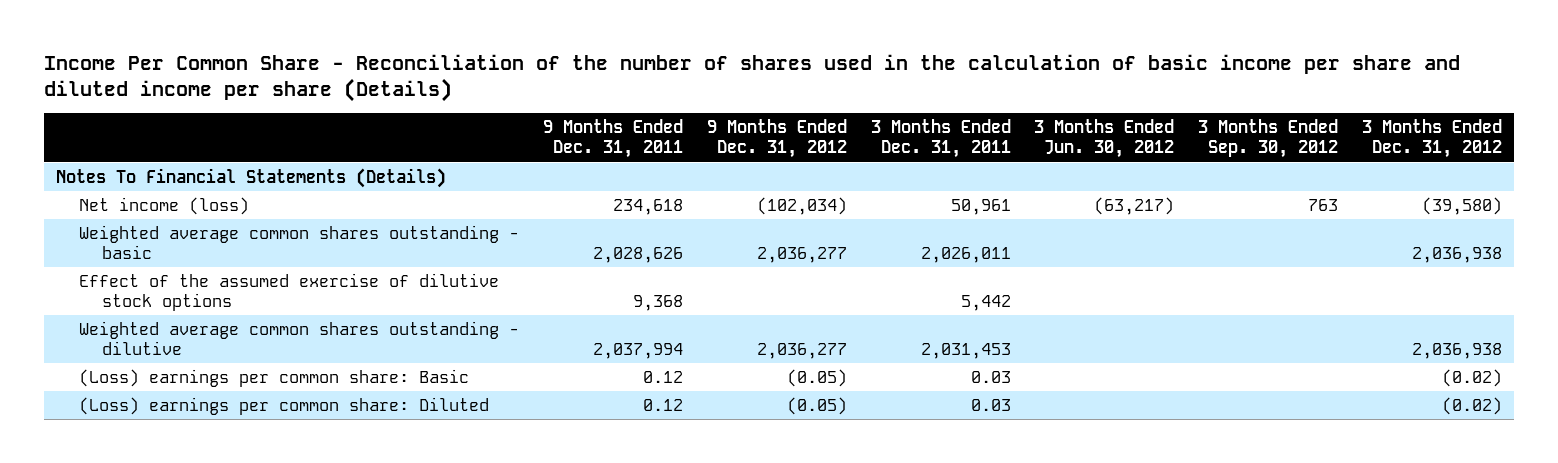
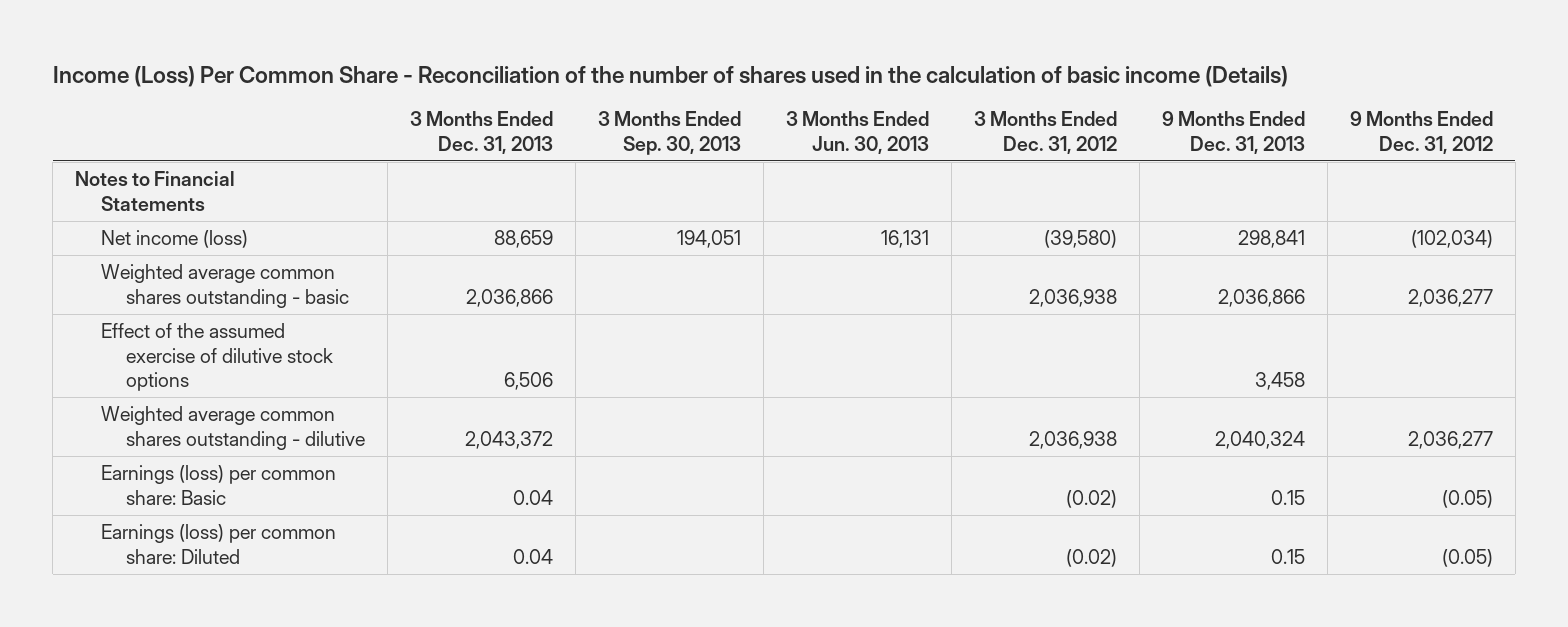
[44,54,1461,103] Income Per Common Share - Reconciliation of the number of shares used in the calculation of basic income per share and diluted income per share (Details) -> [52,65,1288,87] Income (Loss) Per Common Share - Reconciliation of the number of shares used in the calculation of basic income (Details)
[543,119,684,159] 9 Months Ended Dec. 31, 2011 -> none
[870,119,1011,159] 3 Months Ended Dec. 31, 2011 -> none
[1034,119,1175,159] 3 Months Ended Jun. 30, 2012 -> none
[1198,119,1339,159] 3 Months Ended Sep. 30, 2012 -> none
none -> [410,111,554,154] 3 Months Ended Dec. 31, 2013
none -> [598,111,742,155] 3 Months Ended Sep. 30, 2013
none -> [785,111,929,154] 3 Months Ended Jun. 30, 2013
none -> [1161,111,1305,154] 9 Months Ended Dec. 31, 2013
[56,167,447,188] Notes To Financial Statements (Details) -> [75,171,236,211] Notes to Financial Statements
[79,368,470,387] (Loss) earnings per common share: Basic -> [100,465,336,505] Earnings (loss) per common share: Basic
[79,396,490,415] (Loss) earnings per common share: Diluted -> [100,524,336,564] Earnings (loss) per common share: Diluted

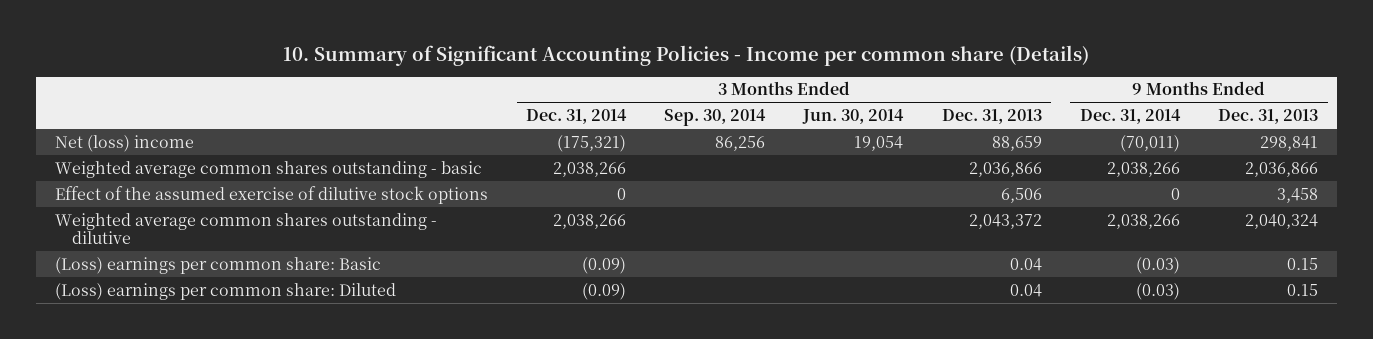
[52,65,1288,87] Income (Loss) Per Common Share - Reconciliation of the number of shares used in the calculation of basic income (Details) -> [283,44,1090,66] 10. Summary of Significant Accounting Policies - Income per common share (Details)
[598,111,742,155] 3 Months Ended Sep. 30, 2013 -> none
[785,111,929,154] 3 Months Ended Jun. 30, 2013 -> none
[973,111,1117,154] 3 Months Ended Dec. 31, 2012 -> none
[1349,111,1493,154] 9 Months Ended Dec. 31, 2012 -> none
none -> [526,109,628,125] Dec. 31, 2014
none -> [664,109,767,127] Sep. 30, 2014
none -> [802,109,905,125] Jun. 30, 2014
none -> [1079,109,1181,125] Dec. 31, 2014
[75,171,236,211] Notes to Financial Statements -> none
[100,230,248,249] Net income (loss) -> [55,134,195,152] Net (loss) income
[100,465,336,505] Earnings (loss) per common share: Basic -> [55,256,382,274] (Loss) earnings per common share: Basic
[100,524,336,564] Earnings (loss) per common share: Diluted -> [55,282,397,300] (Loss) earnings per common share: Diluted

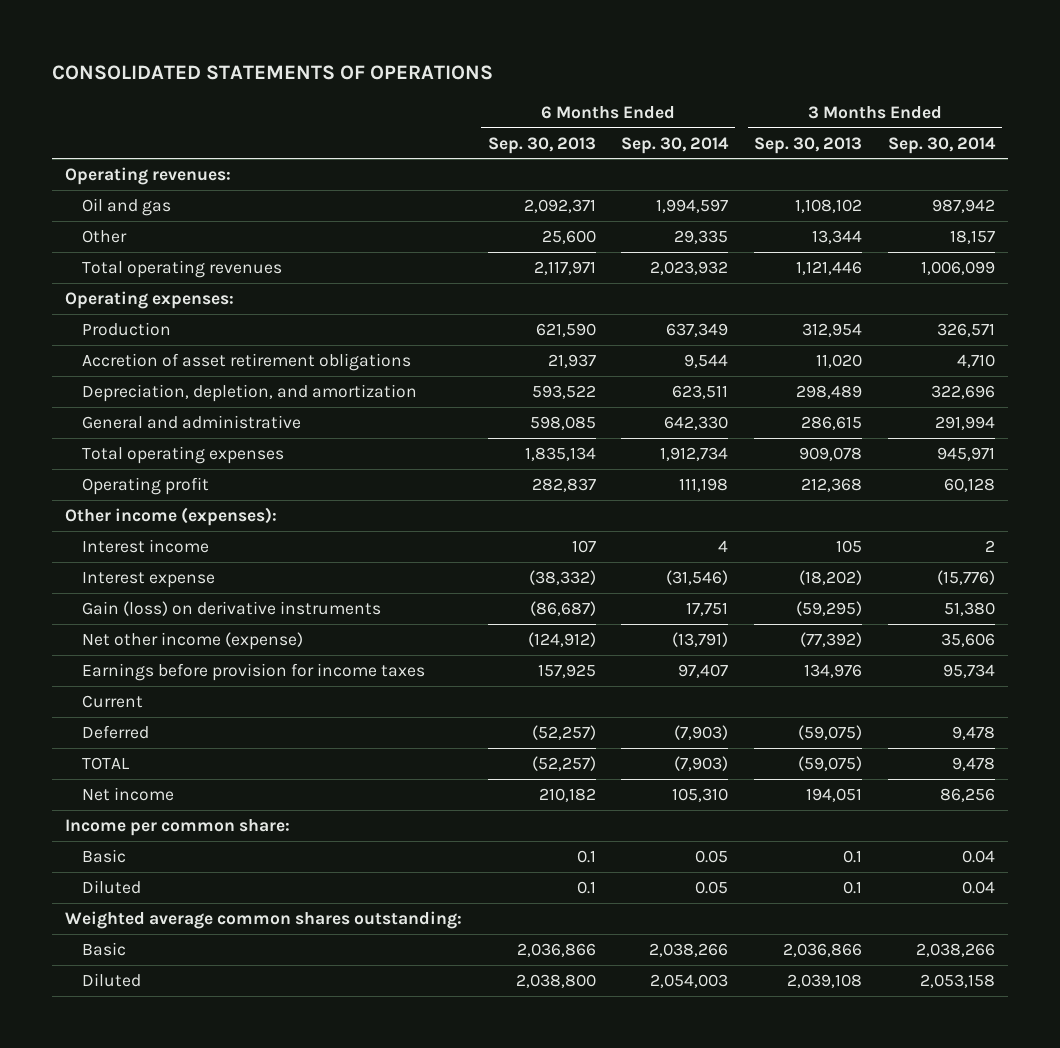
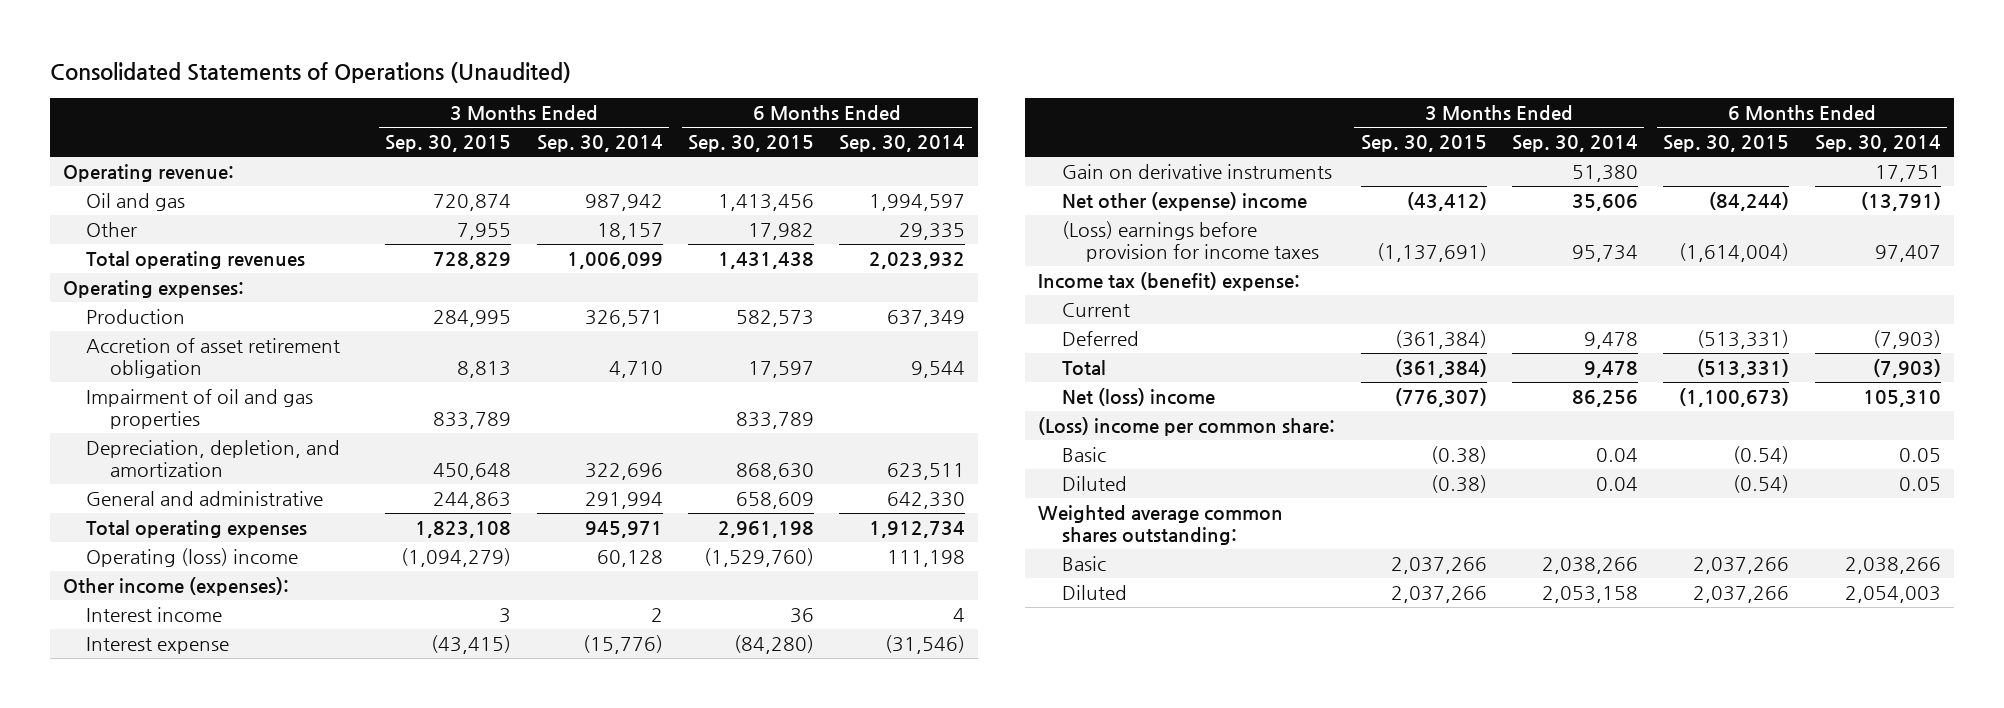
[51,65,493,81] CONSOLIDATED STATEMENTS OF OPERATIONS -> [49,62,571,84] Consolidated Statements of Operations (Unaudited)
[487,136,596,154] Sep. 30, 2013 -> none
[754,136,863,154] Sep. 30, 2013 -> none
none -> [385,135,512,153] Sep. 30, 2015
none -> [687,135,814,153] Sep. 30, 2015
[64,166,231,185] Operating revenues: -> [62,164,234,183] Operating revenue:
[81,352,411,371] Accretion of asset retirement obligations -> [86,338,341,379] Accretion of asset retirement obligation
none -> [86,389,314,430] Impairment of oil and gas properties
[81,476,209,495] Operating profit -> [86,548,299,568] Operating (loss) income
[81,600,381,616] Gain (loss) on derivative instruments -> [1061,164,1332,180] Gain on derivative instruments
[81,631,303,650] Net other income (expense) -> [1061,192,1307,212] Net other (expense) income
[81,662,425,681] Earnings before provision for income taxes -> [1061,221,1319,263] (Loss) earnings before provision for income taxes
none -> [1038,272,1301,292] Income tax (benefit) expense:
[81,756,130,770] TOTAL -> [1061,360,1106,376] Total
[81,786,174,801] Net income -> [1061,388,1215,407] Net (loss) income
[64,818,290,836] Income per common share: -> [1038,417,1336,437] (Loss) income per common share:

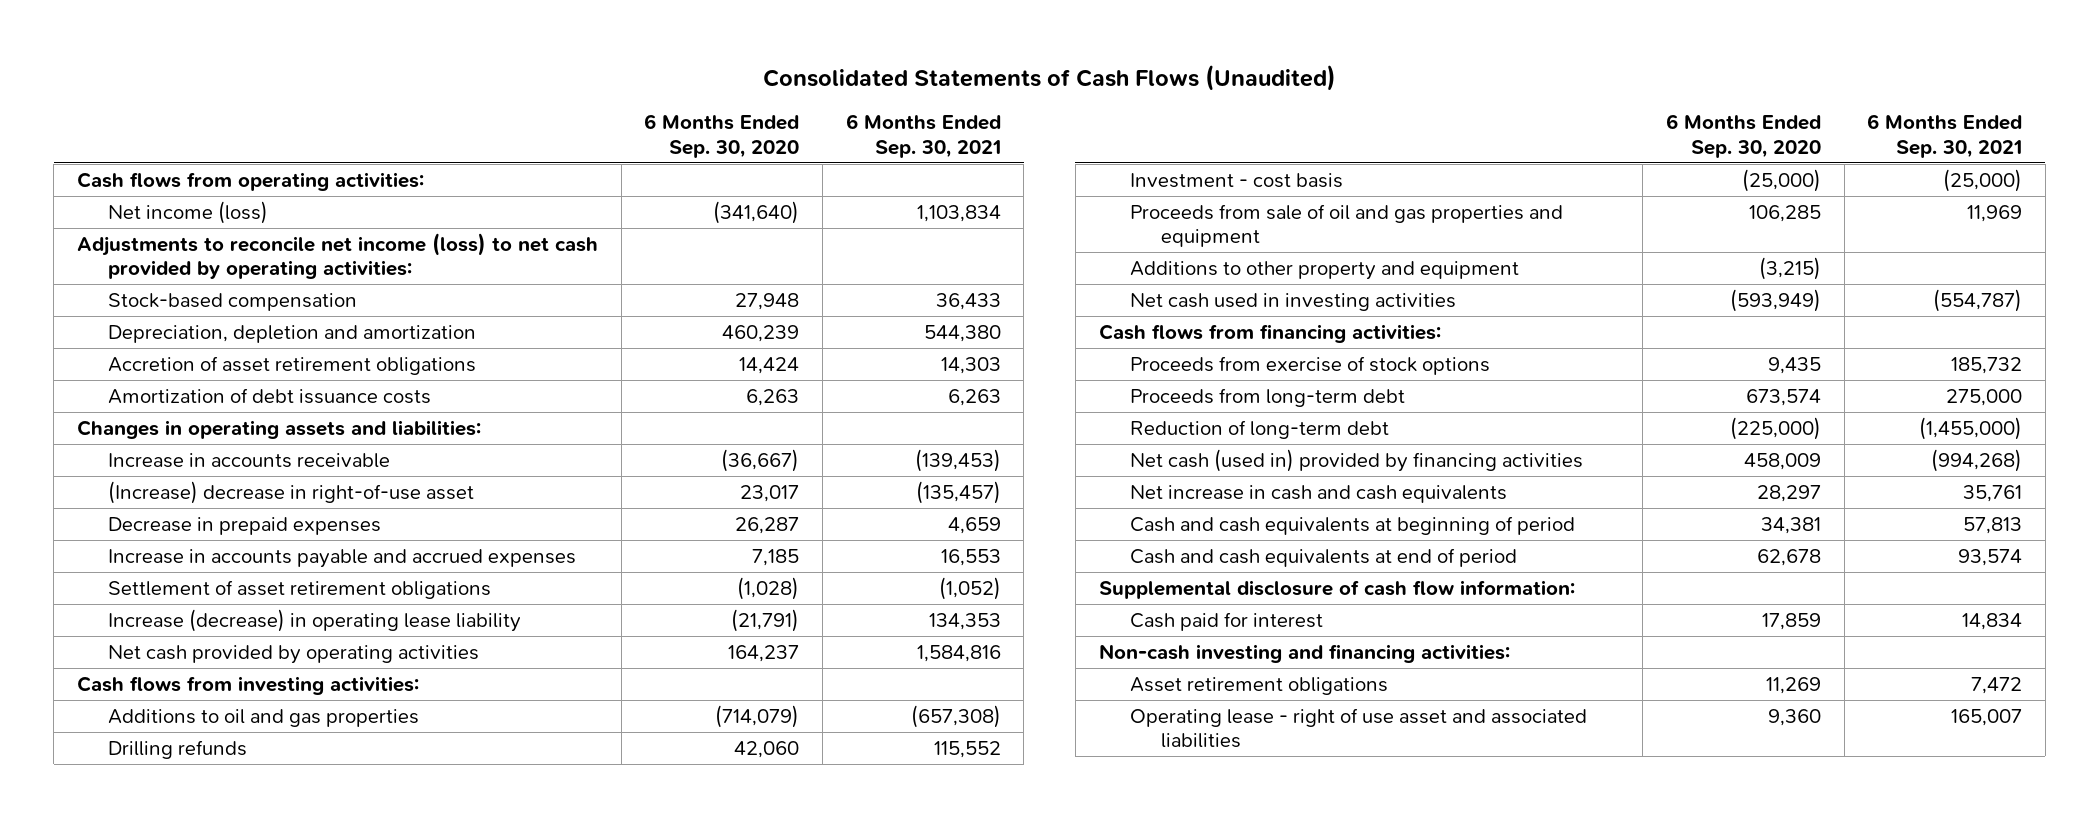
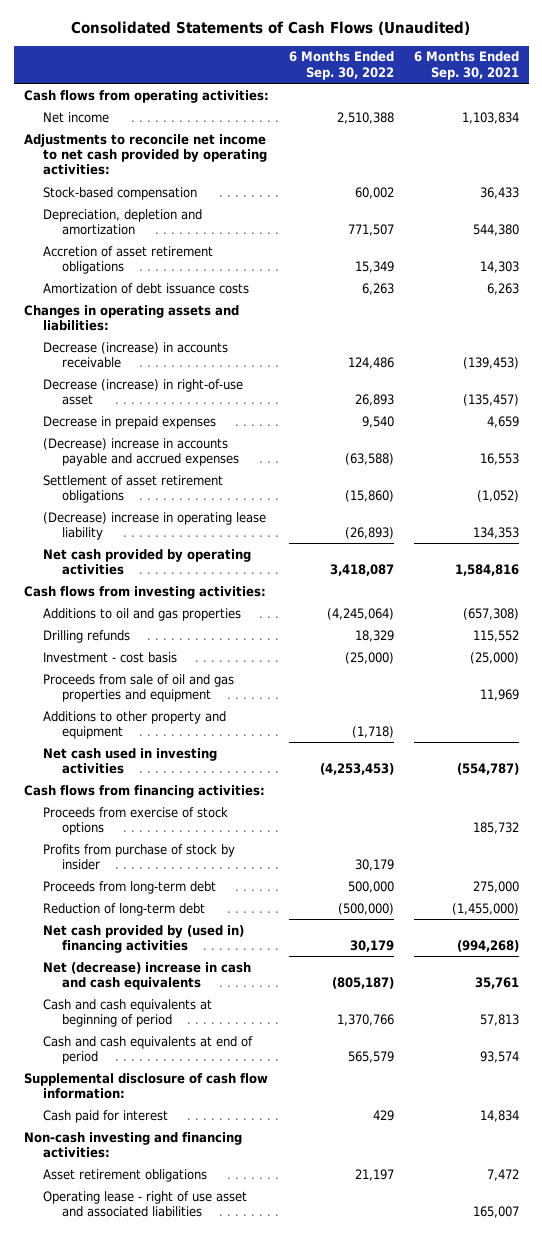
[644,114,800,158] 6 Months Ended Sep. 30, 2020 -> none
none -> [288,51,394,80] 6 Months Ended Sep. 30, 2022
[108,200,269,224] Net income (loss) -> [42,111,109,123] Net income
[77,232,599,280] Adjustments to reconcile net income (loss) to net cash provided by operating activities: -> [23,133,267,176] Adjustments to reconcile net income to net cash provided by operating activities:
[108,452,391,468] Increase in accounts receivable -> [42,341,228,368] Decrease (increase) in accounts receivable
[108,480,475,504] (Increase) decrease in right-of-use asset -> [42,378,243,405] Decrease (increase) in right-of-use asset
[108,548,577,568] Increase in accounts payable and accrued expenses -> [42,437,239,466] (Decrease) increase in accounts payable and accrued expenses
[108,608,522,632] Increase (decrease) in operating lease liability -> [42,511,266,540] (Decrease) increase in operating lease liability
none -> [42,843,235,870] Profits from purchase of stock by insider
[1129,448,1583,472] Net cash (used in) provided by financing activities -> [42,924,244,953] Net cash provided by (used in) financing activities
[1129,484,1507,503] Net increase in cash and cash equivalents -> [42,961,251,990] Net (decrease) increase in cash and cash equivalents

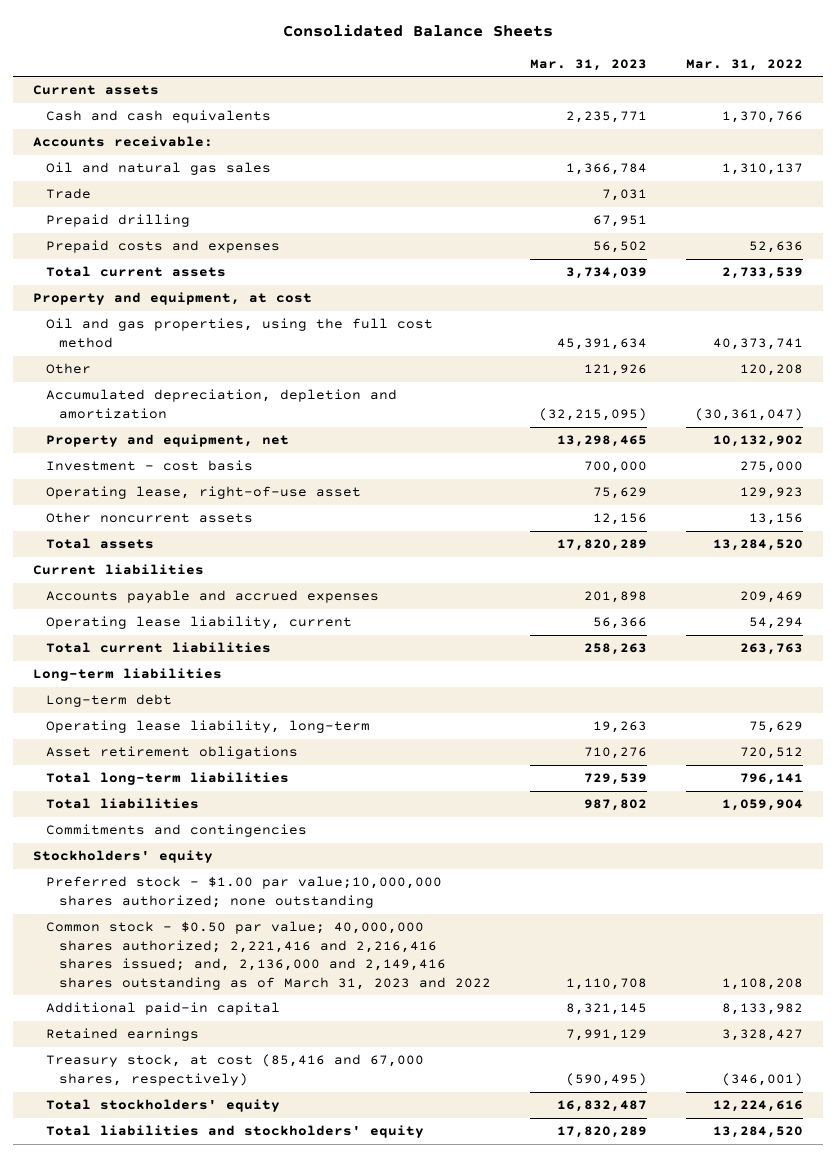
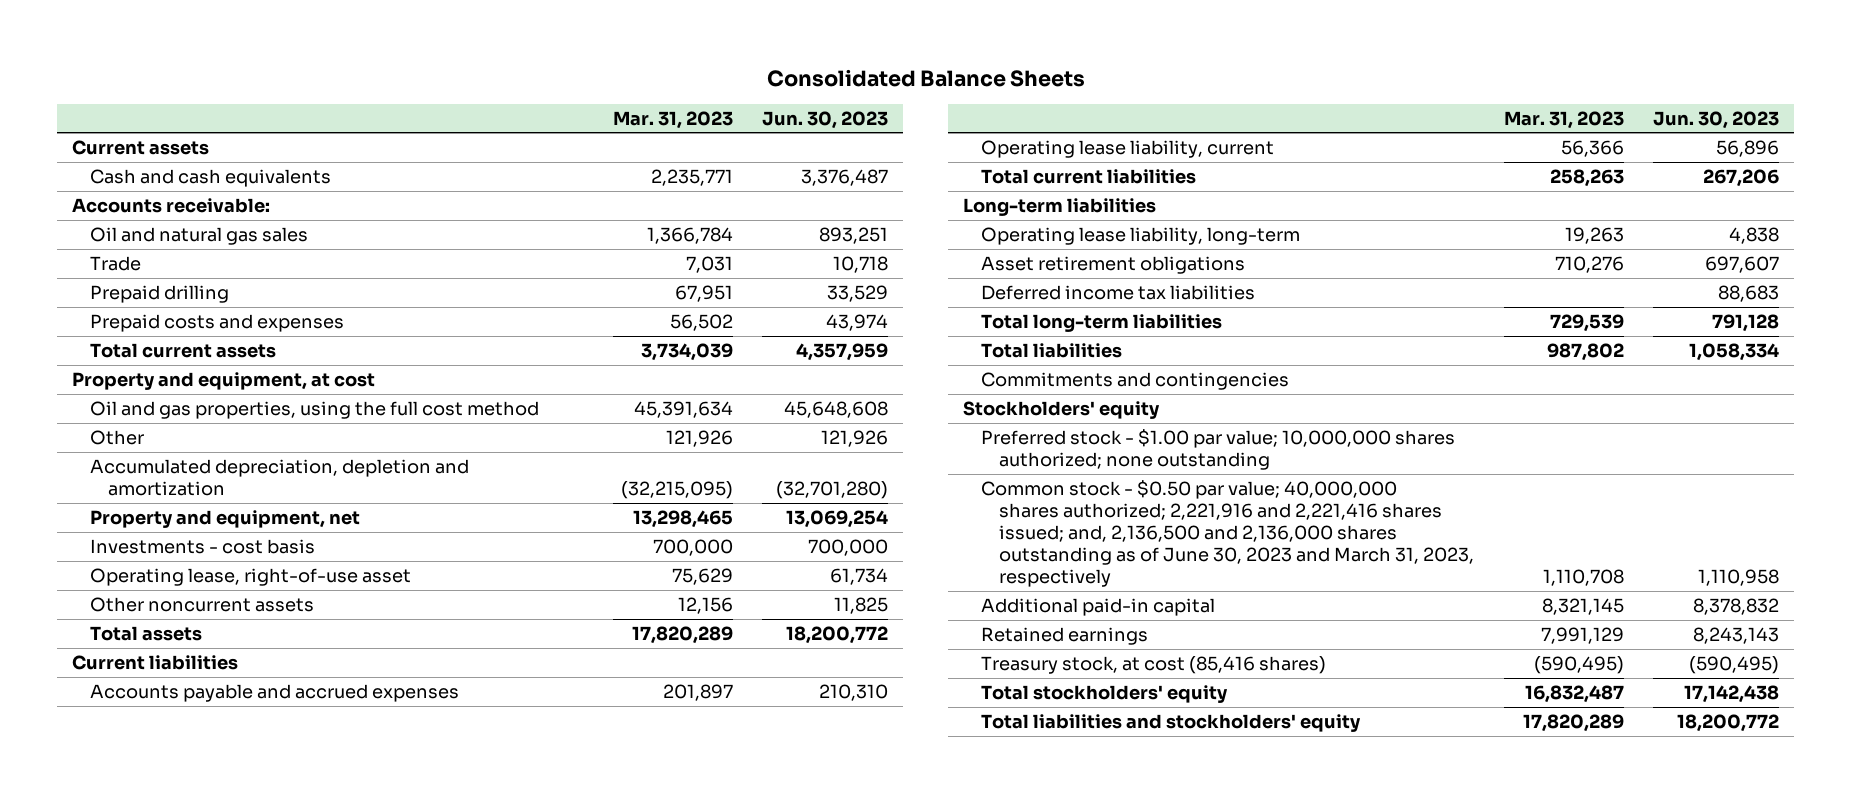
[686,58,804,71] Mar. 31, 2022 -> none
none -> [762,110,889,129] Jun. 30, 2023
[45,460,253,472] Investment - cost basis -> [90,538,316,554] Investments - cost basis
[583,591,647,604] 201,898 -> [662,683,733,701] 201,897
[45,694,172,708] Long-term debt -> none
none -> [981,284,1256,300] Deferred income tax liabilities
[45,876,442,908] Preferred stock - $1.00 par value;10,000,000 shares authorized; none outstanding -> [981,428,1456,470] Preferred stock - $1.00 par value; 10,000,000 shares authorized; none outstanding
[45,921,491,990] Common stock - $0.50 par value; 40,000,000 shares authorized; 2,221,416 and 2,216,416 shares issued; and, 2,136,000 and 2,149,416 shares outstanding as of March 31, 2023 and 2022 -> [981,479,1475,587] Common stock - $0.50 par value; 40,000,000 shares authorized; 2,221,916 and 2,221,416 shares issued; and, 2,136,500 and 2,136,000 shares outstanding as of June 30, 2023 and March 31, 2023, respectively
[45,1054,424,1086] Treasury stock, at cost (85,416 and 67,000 shares, respectively) -> [981,655,1327,674] Treasury stock, at cost (85,416 shares)

